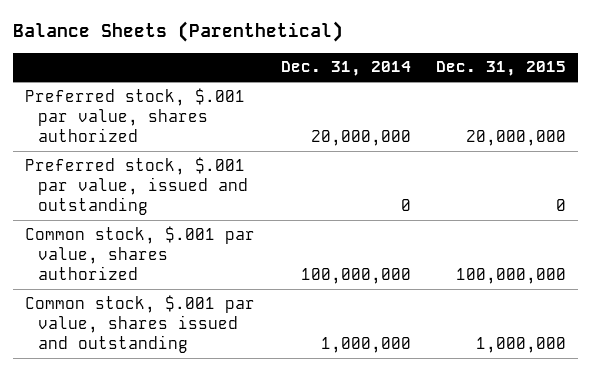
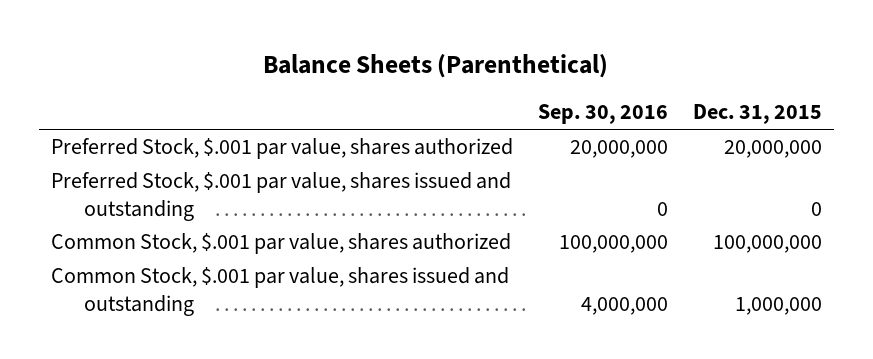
[280,61,411,77] Dec. 31, 2014 -> none
none -> [537,104,668,125] Sep. 30, 2016
[25,87,246,142] Preferred stock, $.001 par value, shares authorized -> [51,138,514,160] Preferred Stock, $.001 par value, shares authorized
[25,156,248,215] Preferred stock, $.001 par value, issued and outstanding -> [51,172,512,221] Preferred Stock, $.001 par value, shares issued and outstanding
[25,225,256,280] Common stock, $.001 par value, shares authorized -> [51,233,512,255] Common Stock, $.001 par value, shares authorized
[25,294,256,353] Common stock, $.001 par value, shares issued and outstanding -> [51,267,510,316] Common Stock, $.001 par value, shares issued and outstanding

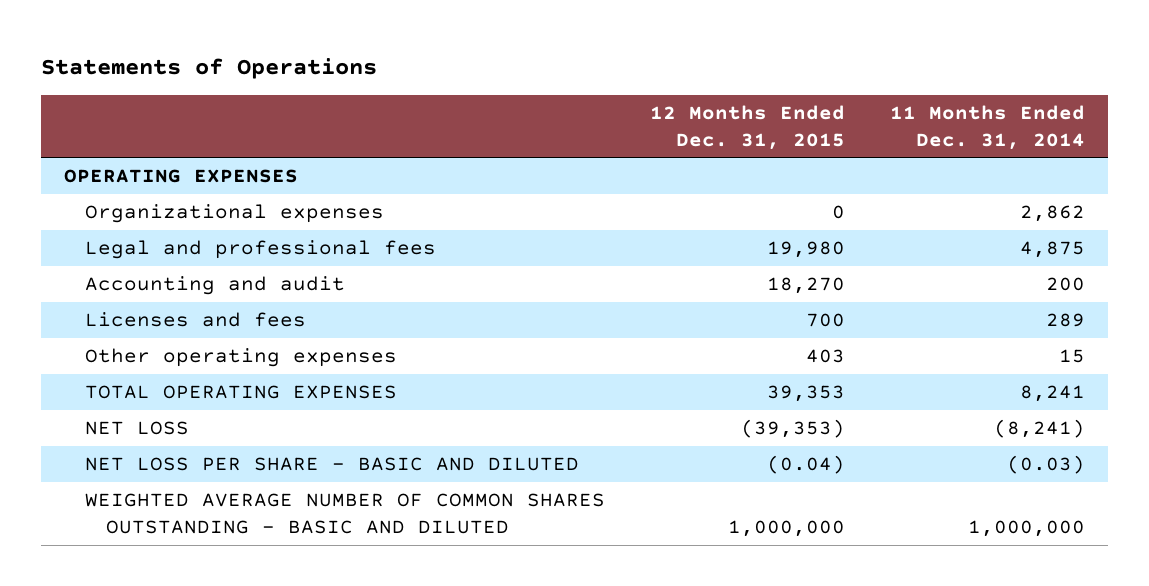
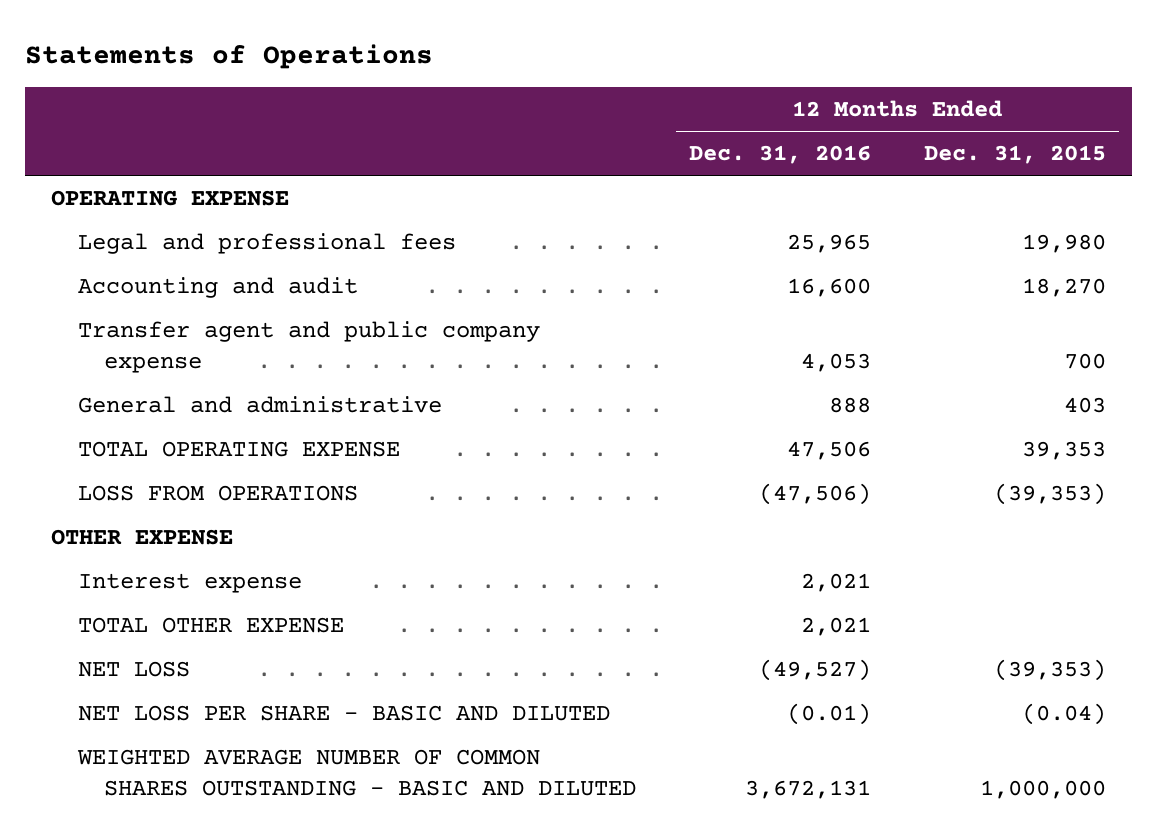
[890,104,1086,150] 11 Months Ended Dec. 31, 2014 -> none
none -> [689,145,872,165] Dec. 31, 2016
[84,204,384,224] Organizational expenses -> none
[63,169,298,184] OPERATING EXPENSES -> [51,190,290,207] OPERATING EXPENSE
[84,312,306,328] Licenses and fees -> none
[84,348,397,368] Other operating expenses -> none
none -> [77,321,540,373] Transfer agent and public company expense
none -> [77,396,442,414] General and administrative
[84,385,397,400] TOTAL OPERATING EXPENSES -> [77,441,400,458] TOTAL OPERATING EXPENSE
none -> [77,485,358,502] LOSS FROM OPERATIONS
none -> [51,529,234,546] OTHER EXPENSE
none -> [77,573,302,594] Interest expense
none -> [77,617,344,634] TOTAL OTHER EXPENSE

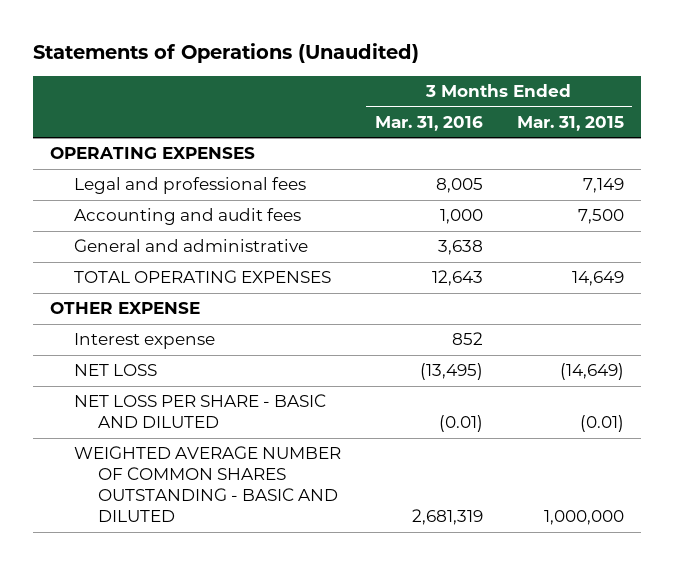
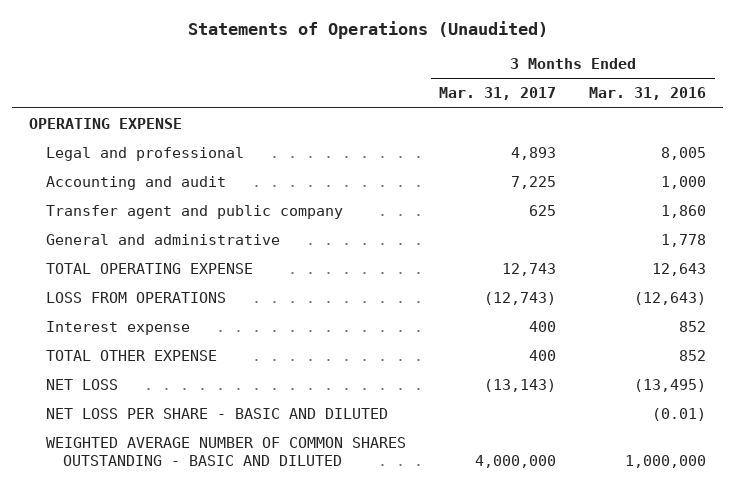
[516,115,624,131] Mar. 31, 2015 -> none
none -> [439,87,557,101] Mar. 31, 2017
[49,302,200,315] OTHER EXPENSE -> none
[49,147,255,160] OPERATING EXPENSES -> [28,117,182,129] OPERATING EXPENSE
[73,177,306,195] Legal and professional fees -> [45,146,244,161] Legal and professional
[73,208,301,226] Accounting and audit fees -> [45,175,226,190] Accounting and audit
none -> [45,204,343,219] Transfer agent and public company
[437,240,483,256] 3,638 -> [661,233,707,247] 1,778
[73,270,331,284] TOTAL OPERATING EXPENSES -> [45,262,253,274] TOTAL OPERATING EXPENSE
none -> [45,291,226,303] LOSS FROM OPERATIONS
none -> [45,349,217,361] TOTAL OTHER EXPENSE
[411,509,483,526] 2,681,319 -> [625,454,707,468] 1,000,000

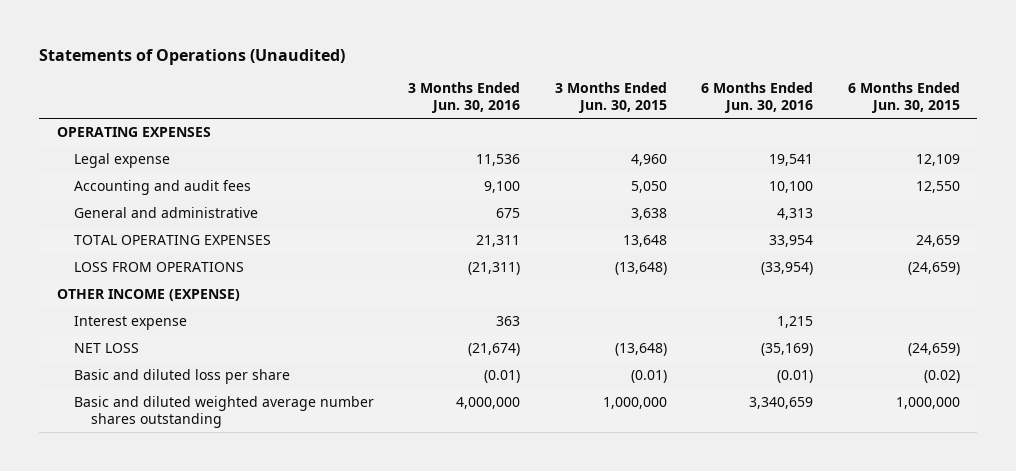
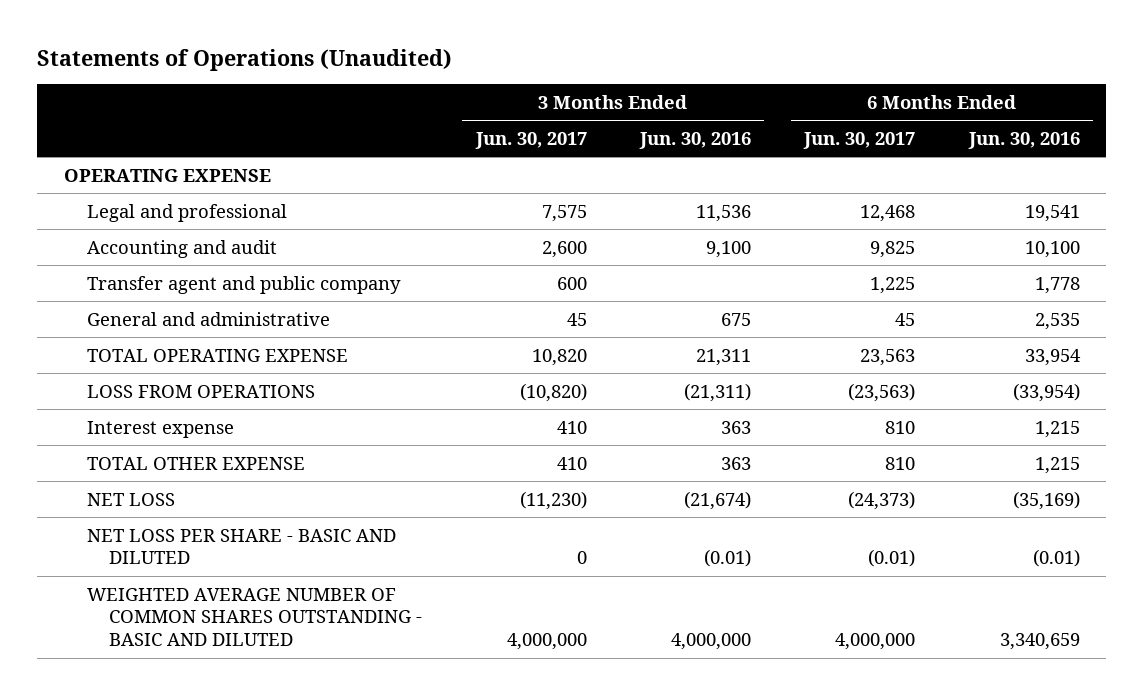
[554,82,667,113] 3 Months Ended Jun. 30, 2015 -> none
[847,82,960,113] 6 Months Ended Jun. 30, 2015 -> none
none -> [474,131,587,149] Jun. 30, 2017
none -> [803,131,916,149] Jun. 30, 2017
[56,127,211,138] OPERATING EXPENSES -> [63,168,271,182] OPERATING EXPENSE
[74,153,171,169] Legal expense -> [86,203,287,222] Legal and professional
[74,180,252,196] Accounting and audit fees -> [86,239,277,258] Accounting and audit
none -> [86,275,401,294] Transfer agent and public company
[777,208,814,221] 4,313 -> [1034,312,1080,330] 2,535
[74,235,272,246] TOTAL OPERATING EXPENSES -> [86,348,348,362] TOTAL OPERATING EXPENSE
[56,289,240,302] OTHER INCOME (EXPENSE) -> none
none -> [86,456,305,470] TOTAL OTHER EXPENSE
[74,369,291,385] Basic and diluted loss per share -> [86,528,396,565] NET LOSS PER SHARE - BASIC AND DILUTED
[74,396,375,428] Basic and diluted weighted average number shares outstanding -> [86,587,423,647] WEIGHTED AVERAGE NUMBER OF COMMON SHARES OUTSTANDING - BASIC AND DILUTED

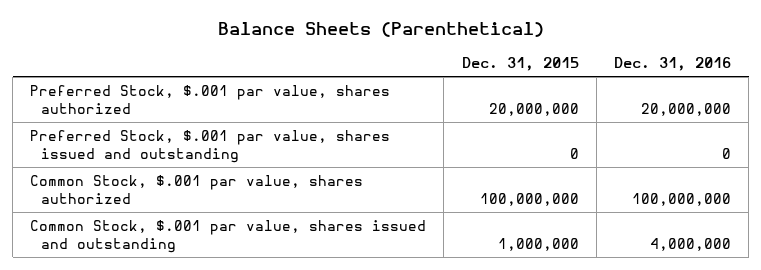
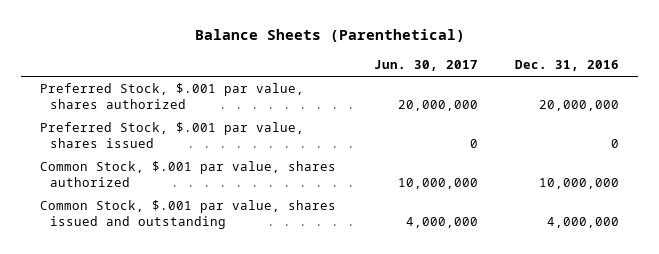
[461,57,579,72] Dec. 31, 2015 -> none
none -> [373,60,478,72] Jun. 30, 2017
[30,130,391,163] Preferred Stock, $.001 par value, shares issued and outstanding -> [39,122,304,149] Preferred Stock, $.001 par value, shares issued
[631,192,731,206] 100,000,000 -> [539,178,620,190] 10,000,000

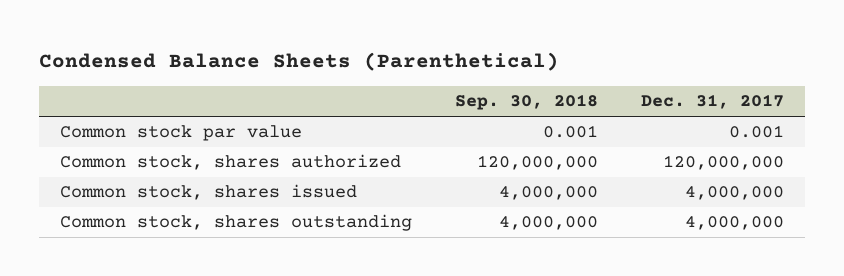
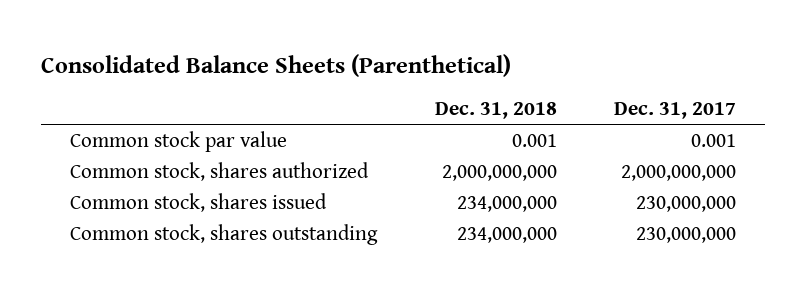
[39,52,560,72] Condensed Balance Sheets (Parenthetical) -> [41,53,512,77] Consolidated Balance Sheets (Parenthetical)
[455,94,599,111] Sep. 30, 2018 -> none
none -> [434,101,557,119] Dec. 31, 2018
[662,155,784,171] 120,000,000 -> [621,164,737,181] 2,000,000,000
[684,186,784,201] 4,000,000 -> [636,195,737,212] 230,000,000
[684,216,784,231] 4,000,000 -> [636,226,737,243] 230,000,000

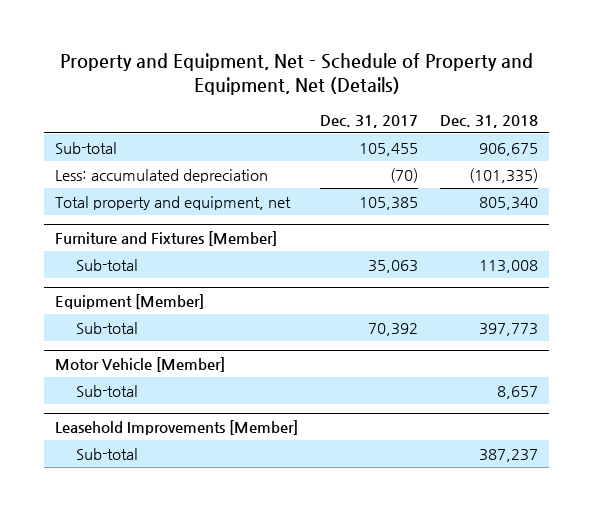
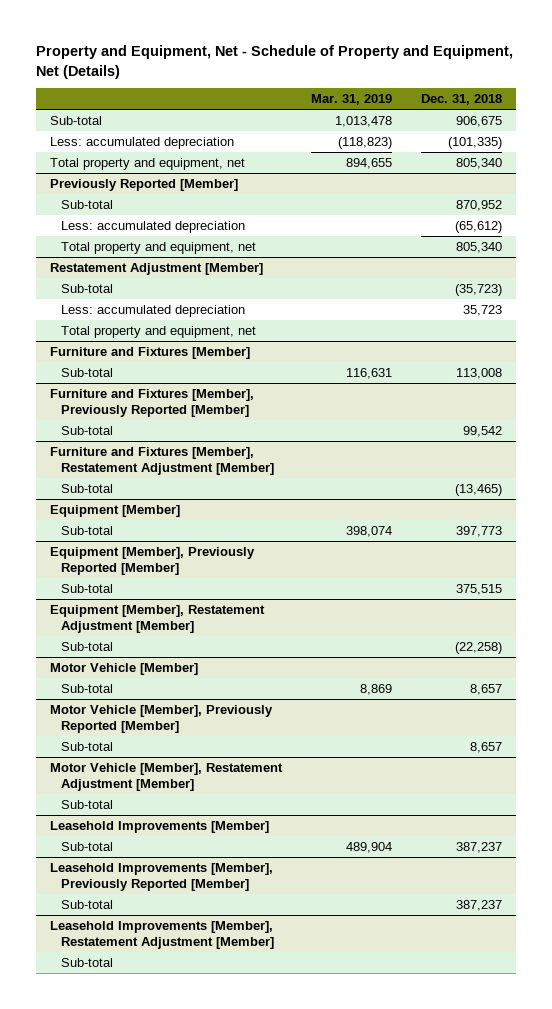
[320,114,419,128] Dec. 31, 2017 -> none
none -> [311,94,393,106] Mar. 31, 2019
none -> [50,178,239,191] Previously Reported [Member]
none -> [61,199,114,209] Sub-total
none -> [61,220,246,233] Less: accumulated depreciation
none -> [61,241,257,254] Total property and equipment, net
none -> [50,262,264,275] Restatement Adjustment [Member]
none -> [61,283,114,293] Sub-total
none -> [61,304,246,317] Less: accumulated depreciation
none -> [61,325,257,338] Total property and equipment, net
none -> [50,388,255,417] Furniture and Fixtures [Member], Previously Reported [Member]
none -> [61,425,114,435] Sub-total
none -> [50,446,275,475] Furniture and Fixtures [Member], Restatement Adjustment [Member]
none -> [61,483,114,493] Sub-total
none -> [50,546,256,575] Equipment [Member], Previously Reported [Member]
none -> [61,583,114,593] Sub-total
none -> [50,604,266,633] Equipment [Member], Restatement Adjustment [Member]
none -> [61,641,114,651] Sub-total
none -> [50,704,274,733] Motor Vehicle [Member], Previously Reported [Member]
none -> [61,741,114,751] Sub-total
none -> [50,762,284,791] Motor Vehicle [Member], Restatement Adjustment [Member]
none -> [61,799,114,809] Sub-total
none -> [50,862,274,891] Leasehold Improvements [Member], Previously Reported [Member]
none -> [61,899,114,909] Sub-total
none -> [50,920,275,949] Leasehold Improvements [Member], Restatement Adjustment [Member]
none -> [61,957,114,967] Sub-total

